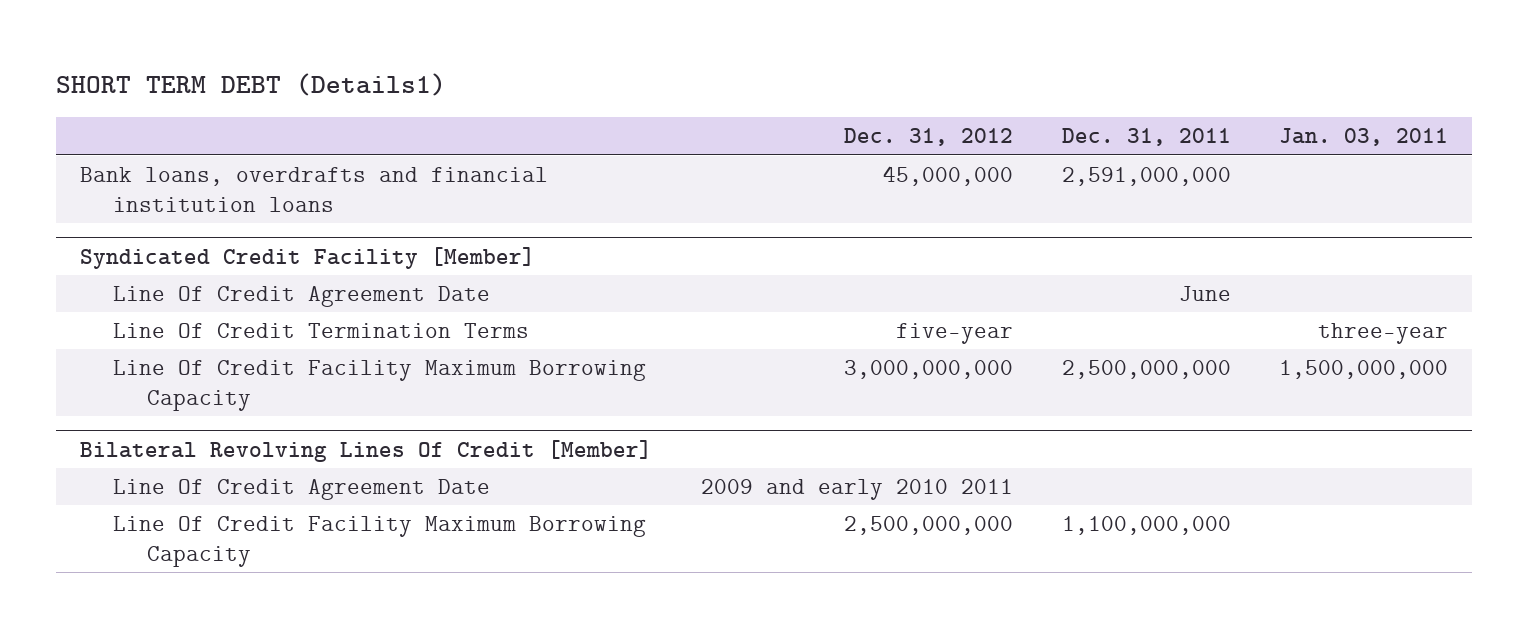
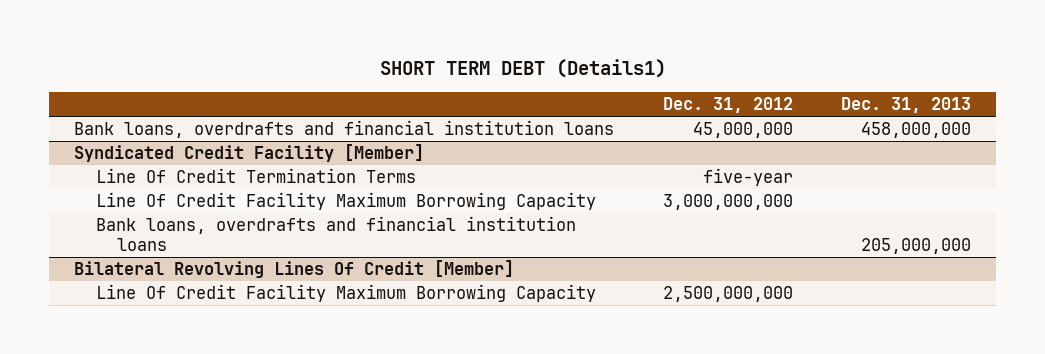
[1061,128,1231,147] Dec. 31, 2011 -> none
[1279,128,1449,147] Jan. 03, 2011 -> none
none -> [841,97,972,114] Dec. 31, 2013
[113,286,491,308] Line Of Credit Agreement Date -> none
none -> [95,216,576,252] Bank loans, overdrafts and financial institution loans
[113,479,491,501] Line Of Credit Agreement Date -> none

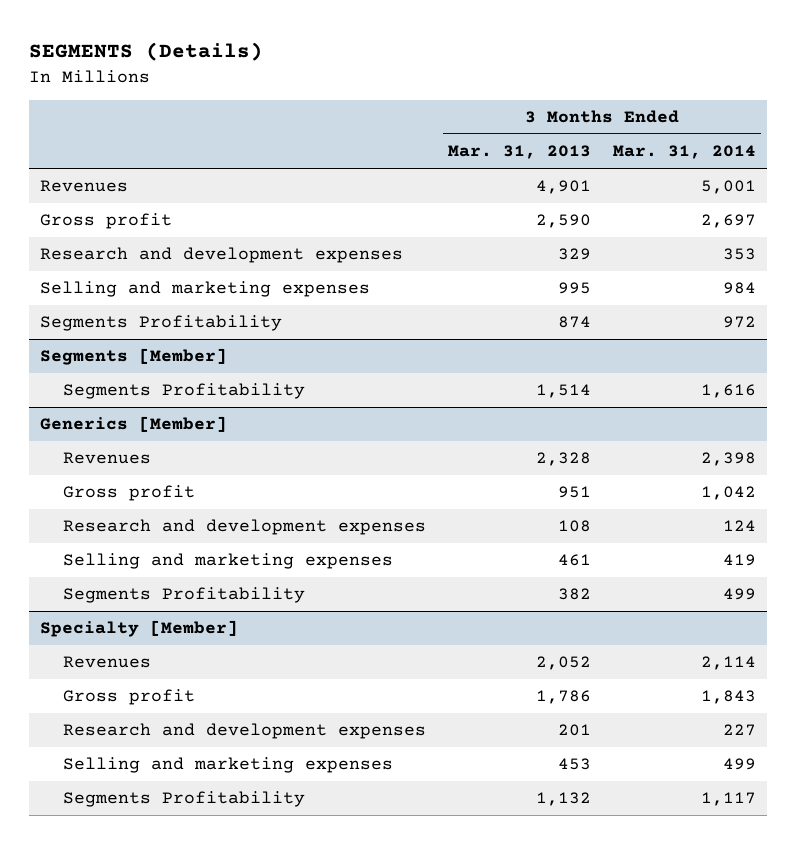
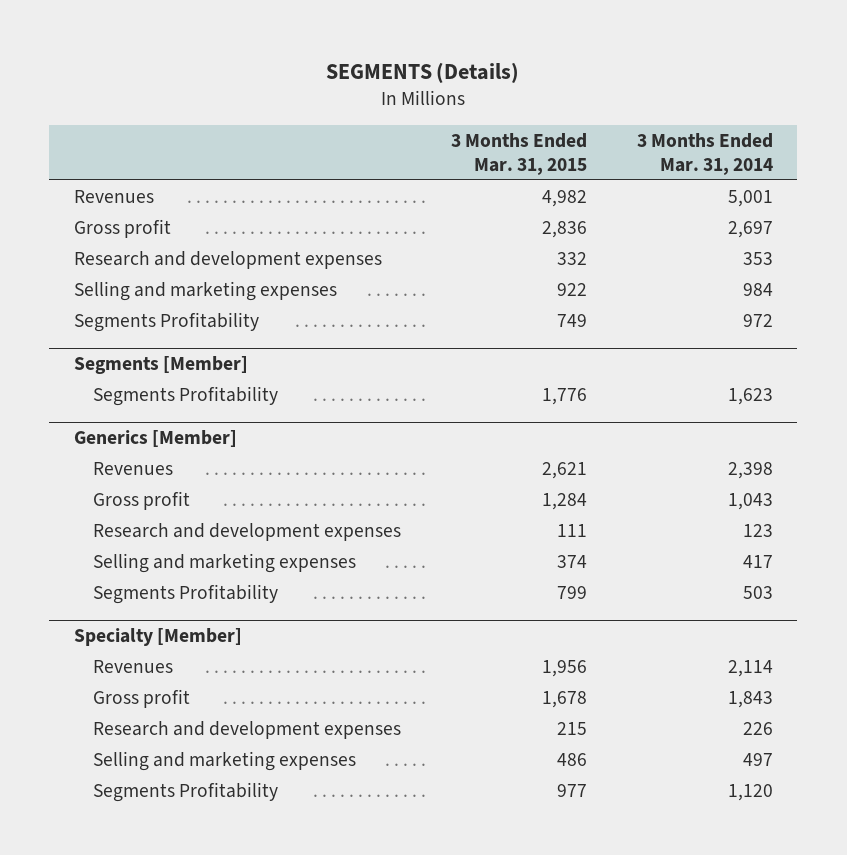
[448,145,592,160] Mar. 31, 2013 -> none
none -> [450,132,587,175] 3 Months Ended Mar. 31, 2015
[700,384,756,399] 1,616 -> [727,388,773,406] 1,623
[700,486,756,501] 1,042 -> [727,493,773,511] 1,043
[722,520,756,532] 124 -> [742,524,773,538] 123
[722,554,756,567] 419 -> [742,555,773,569] 417
[722,588,756,601] 499 -> [742,586,773,600] 503
[722,724,756,737] 227 -> [742,722,773,736] 226
[722,758,756,771] 499 -> [742,753,773,767] 497
[700,792,756,807] 1,117 -> [727,784,773,802] 1,120

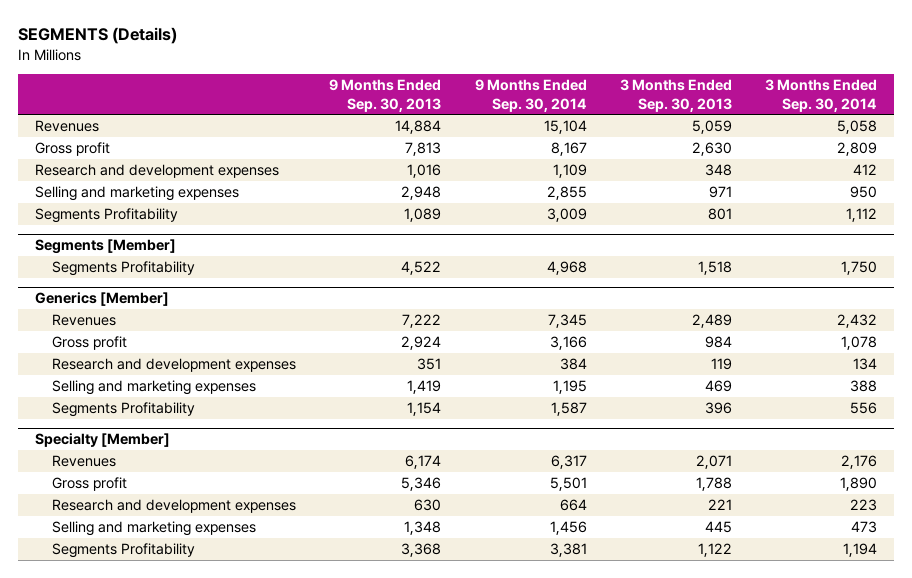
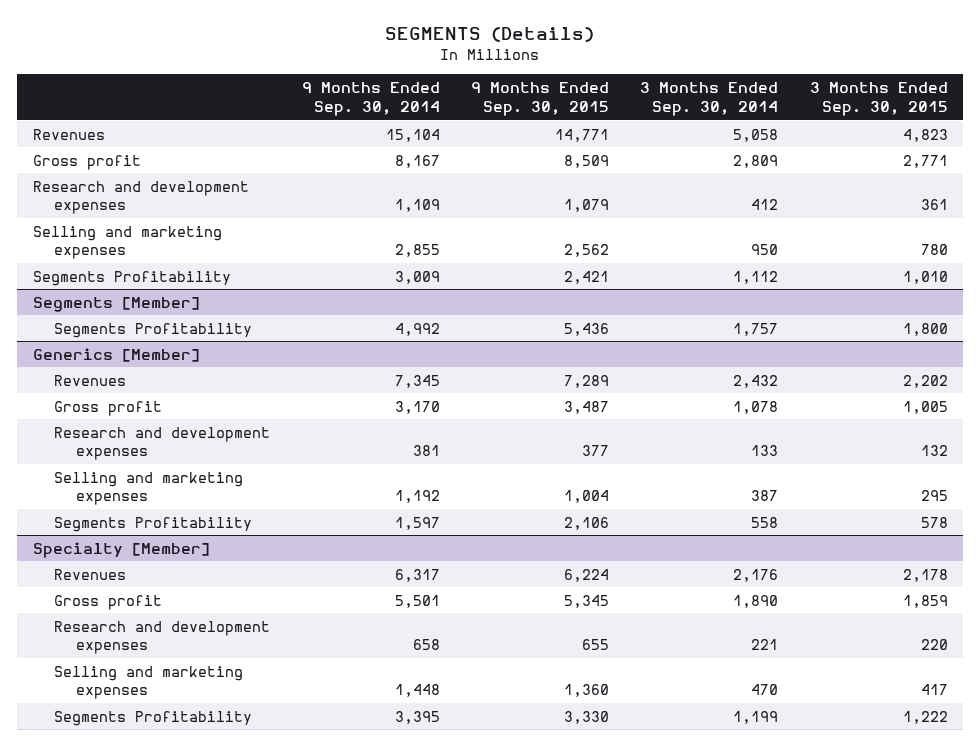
[329,79,442,112] 9 Months Ended Sep. 30, 2013 -> none
[619,79,732,112] 3 Months Ended Sep. 30, 2013 -> none
none -> [470,82,609,116] 9 Months Ended Sep. 30, 2015
none -> [809,82,948,116] 3 Months Ended Sep. 30, 2015
[546,261,587,276] 4,968 -> [394,322,440,336] 4,992
[841,261,878,276] 1,750 -> [733,322,779,336] 1,757
[549,336,587,351] 3,166 -> [394,400,440,414] 3,170
[559,358,587,371] 384 -> [412,445,440,457] 381
[853,358,878,371] 134 -> [751,445,779,457] 133
[552,380,587,395] 1,195 -> [394,490,440,504] 1,192
[850,380,878,393] 388 -> [751,490,779,502] 387
[550,402,587,417] 1,587 -> [394,516,440,530] 1,597
[850,402,878,415] 556 -> [751,516,779,528] 558
[559,499,587,512] 664 -> [412,639,440,651] 658
[850,499,878,512] 223 -> [751,639,779,651] 221
[549,521,587,536] 1,456 -> [394,684,440,698] 1,448
[851,521,878,534] 473 -> [751,684,779,696] 470
[549,543,587,558] 3,381 -> [394,710,440,724] 3,395
[843,543,878,558] 1,194 -> [733,710,779,724] 1,199

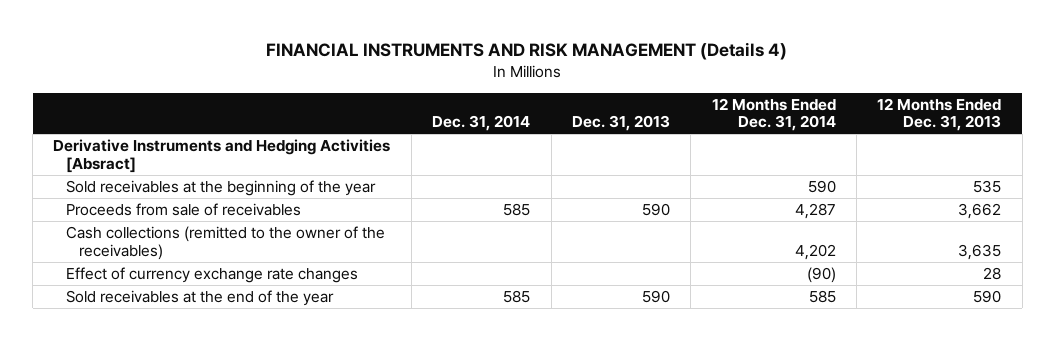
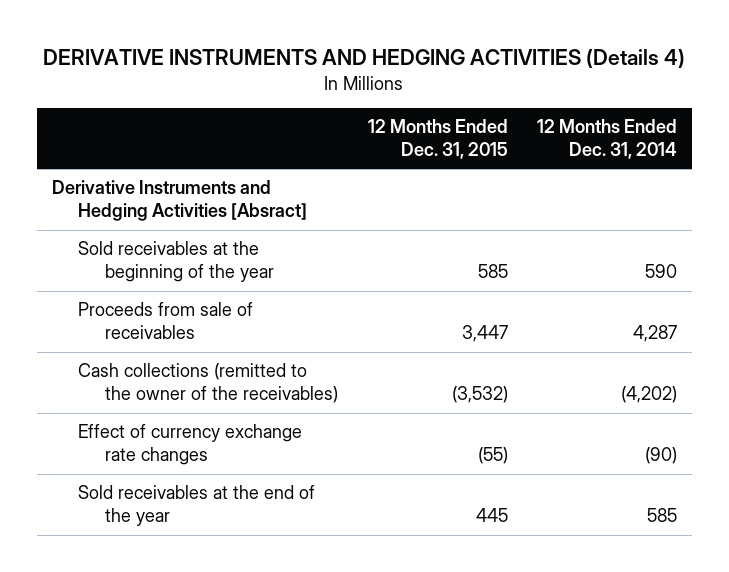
[266,42,788,61] FINANCIAL INSTRUMENTS AND RISK MANAGEMENT (Details 4) -> [43,48,686,69] DERIVATIVE INSTRUMENTS AND HEDGING ACTIVITIES (Details 4)
[432,115,531,132] Dec. 31, 2014 -> none
[571,115,670,132] Dec. 31, 2013 -> none
[877,97,1002,132] 12 Months Ended Dec. 31, 2013 -> none
none -> [367,118,508,160] 12 Months Ended Dec. 31, 2015
[794,243,836,260] 4,202 -> [621,386,678,404] (4,202)

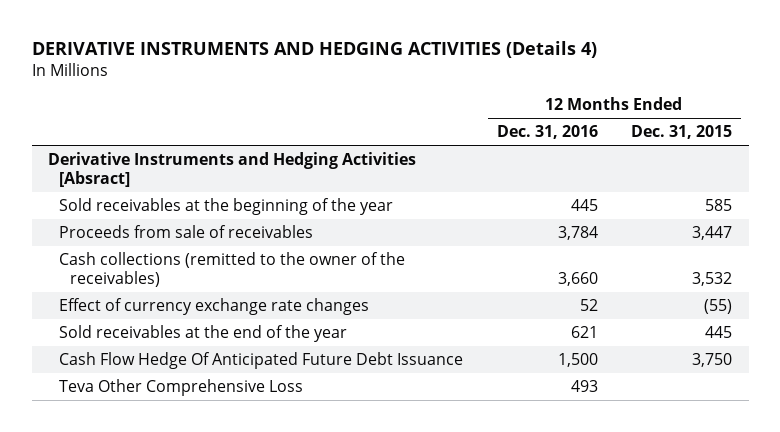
[537,118,678,160] 12 Months Ended Dec. 31, 2014 -> none
none -> [496,125,598,140] Dec. 31, 2016
[451,386,508,404] (3,532) -> [692,271,733,286] 3,532
none -> [59,351,464,369] Cash Flow Hedge Of Anticipated Future Debt Issuance
none -> [59,378,304,396] Teva Other Comprehensive Loss

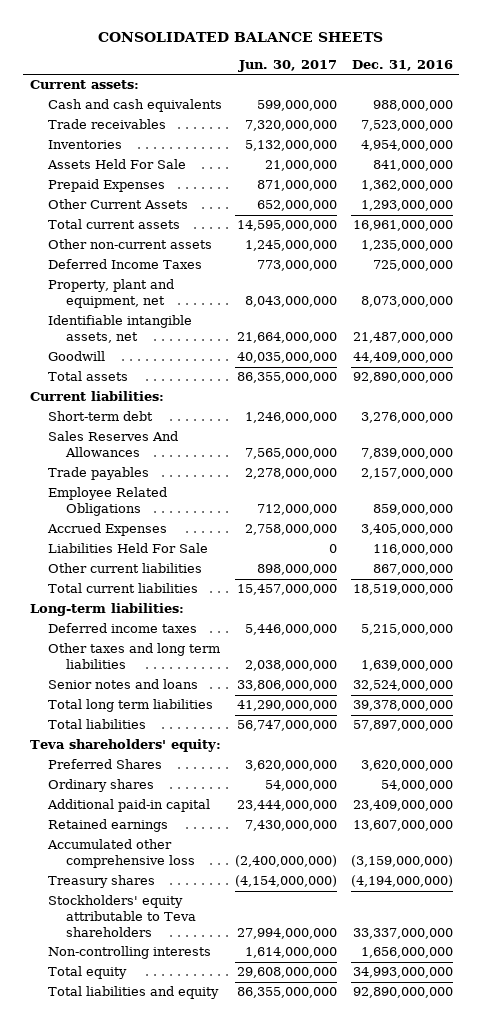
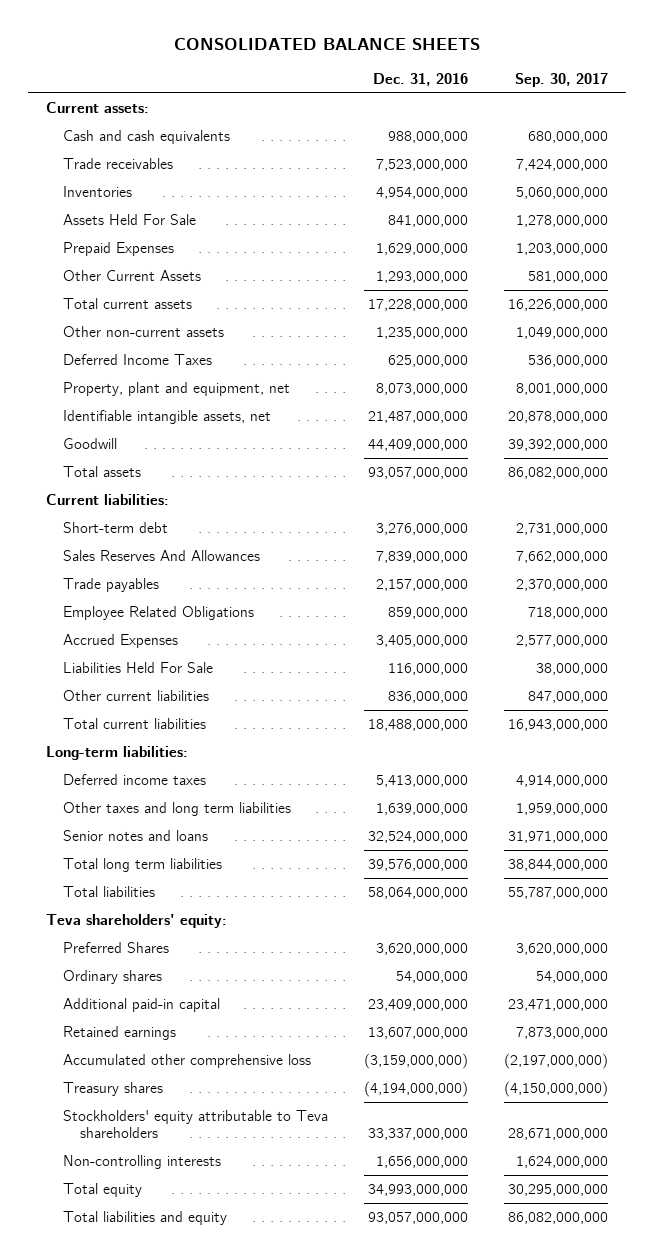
[238,59,338,72] Jun. 30, 2017 -> none
none -> [514,72,608,87] Sep. 30, 2017
[360,180,453,192] 1,362,000,000 -> [375,242,468,255] 1,629,000,000
[352,220,453,232] 16,961,000,000 -> [367,298,468,311] 17,228,000,000
[372,260,453,272] 725,000,000 -> [387,354,468,367] 625,000,000
[352,372,453,384] 92,890,000,000 -> [367,466,468,479] 93,057,000,000
[372,564,453,576] 867,000,000 -> [387,690,468,703] 836,000,000
[352,584,453,596] 18,519,000,000 -> [367,718,468,731] 18,488,000,000
[360,624,453,636] 5,215,000,000 -> [375,774,468,787] 5,413,000,000
[352,700,453,712] 39,378,000,000 -> [367,858,468,871] 39,576,000,000
[352,720,453,732] 57,897,000,000 -> [367,886,468,899] 58,064,000,000
[352,987,453,999] 92,890,000,000 -> [367,1211,468,1224] 93,057,000,000

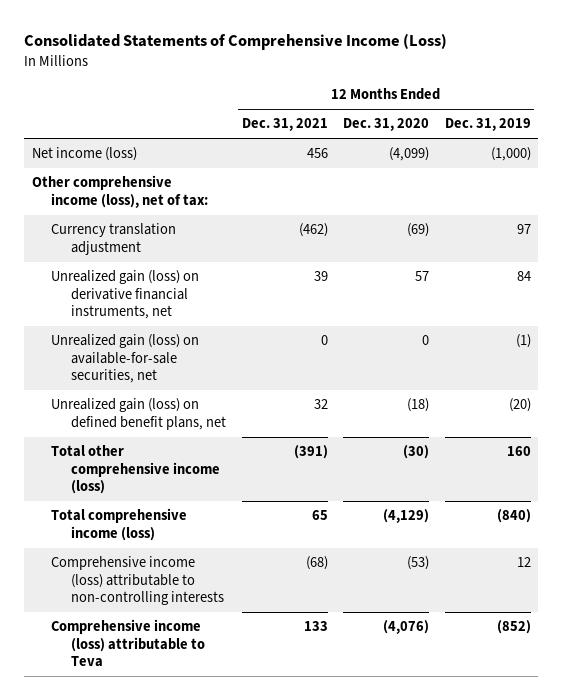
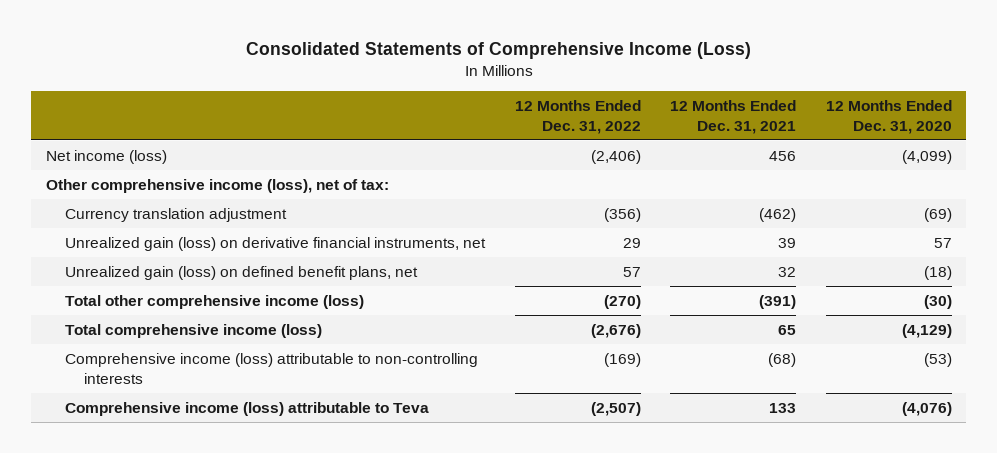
[444,118,531,132] Dec. 31, 2019 -> none
none -> [514,99,641,134] 12 Months Ended Dec. 31, 2022
[51,334,200,384] Unrealized gain (loss) on available-for-sale securities, net -> none

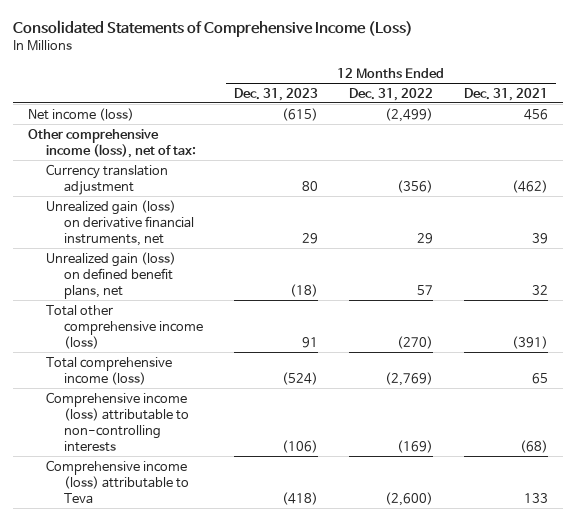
[825,99,952,134] 12 Months Ended Dec. 31, 2020 -> none
none -> [233,87,318,101] Dec. 31, 2023
[590,149,641,164] (2,406) -> [384,107,433,122] (2,499)
[590,323,641,338] (2,676) -> [384,371,433,386] (2,769)
[590,401,641,416] (2,507) -> [384,491,433,506] (2,600)

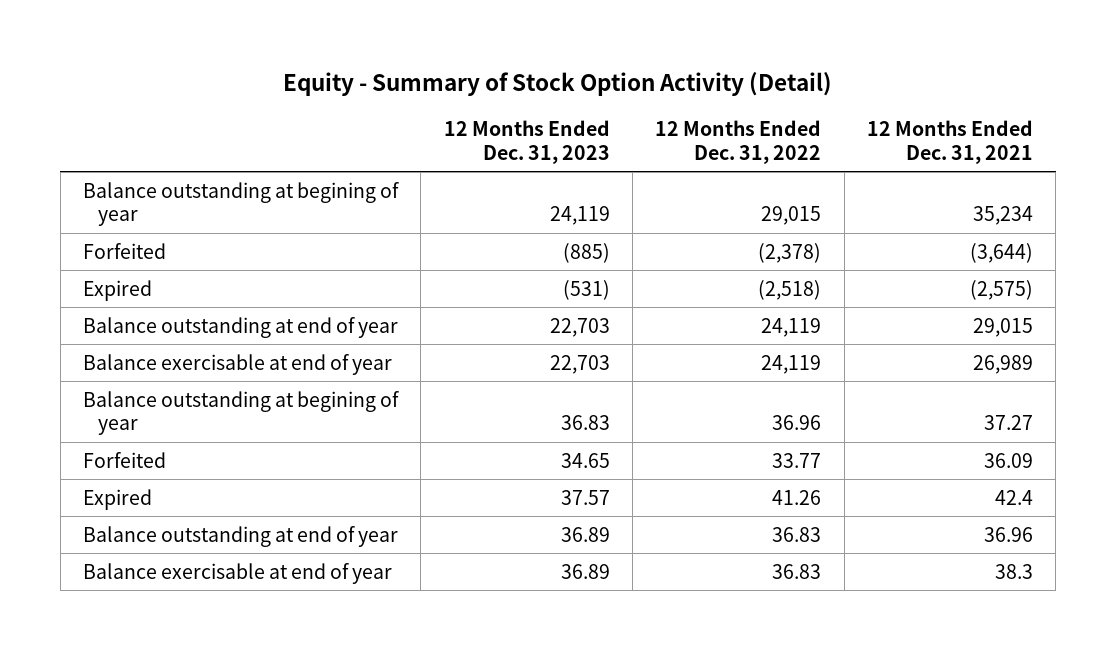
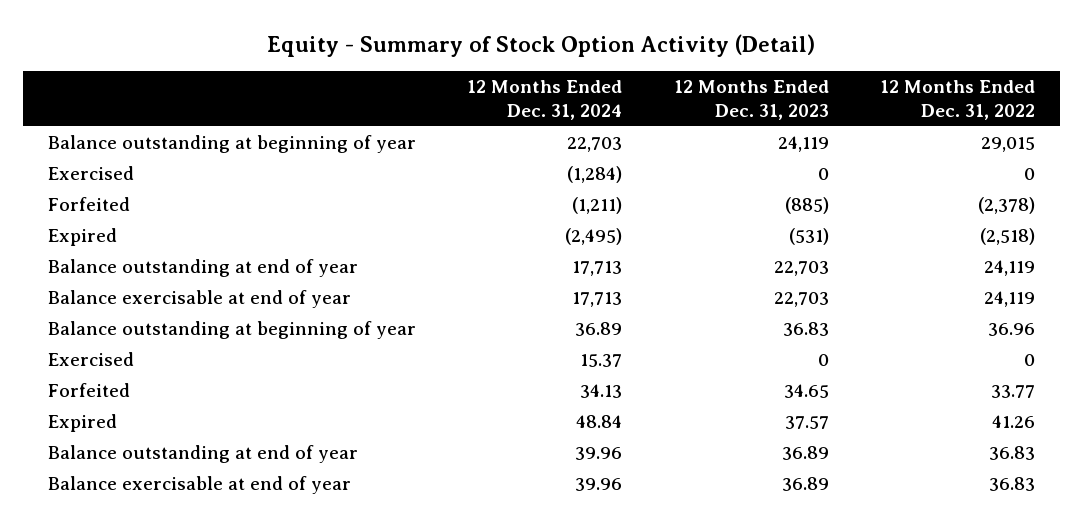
[866,120,1033,164] 12 Months Ended Dec. 31, 2021 -> none
none -> [467,80,623,120] 12 Months Ended Dec. 31, 2024
[82,181,399,227] Balance outstanding at begining of year -> [48,134,417,153] Balance outstanding at beginning of year
none -> [48,165,135,180] Exercised
[82,390,399,436] Balance outstanding at begining of year -> [48,320,417,339] Balance outstanding at beginning of year
none -> [48,351,135,366] Exercised

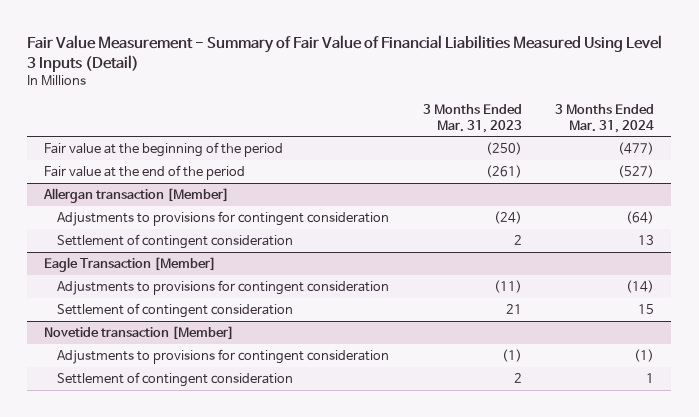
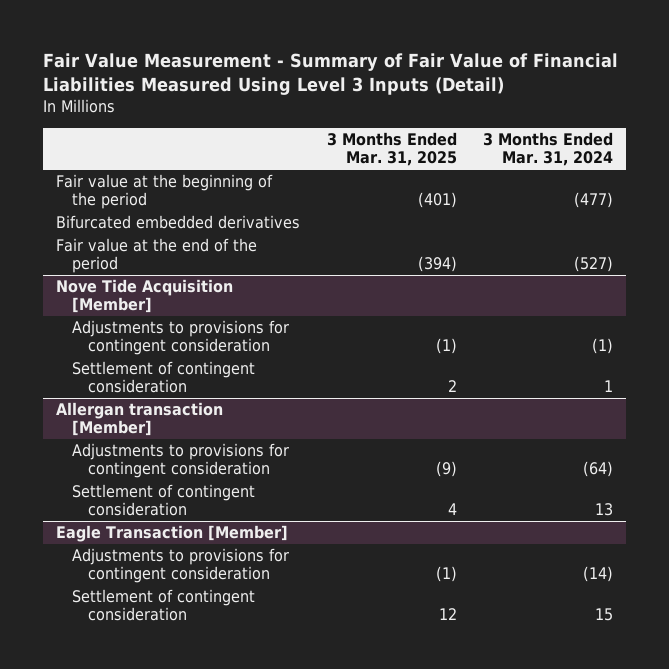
[422,104,522,133] 3 Months Ended Mar. 31, 2023 -> none
none -> [326,132,457,167] 3 Months Ended Mar. 31, 2025
none -> [56,215,301,230] Bifurcated embedded derivatives
none -> [56,279,234,314] Nove Tide Acquisition [Member]
none -> [72,320,290,356] Adjustments to provisions for contingent consideration
none -> [72,361,256,394] Settlement of contingent consideration
[44,326,235,341] Novetide transaction [Member] -> none
[57,349,390,365] Adjustments to provisions for contingent consideration -> none
[57,372,294,388] Settlement of contingent consideration -> none

